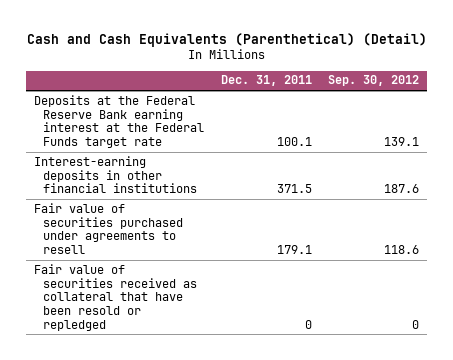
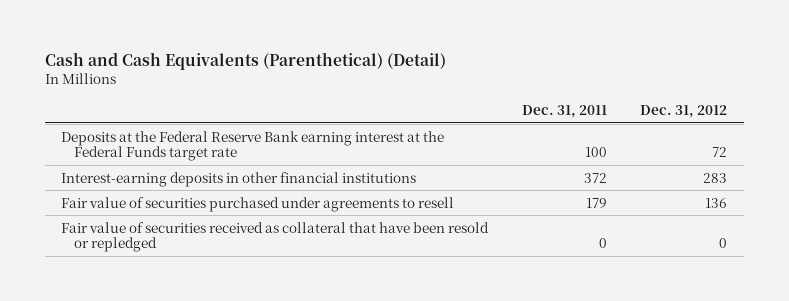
[327,75,419,87] Sep. 30, 2012 -> none
none -> [640,104,728,118] Dec. 31, 2012
[276,136,312,146] 100.1 -> [584,147,607,158] 100
[276,184,312,194] 371.5 -> [583,172,607,183] 372
[276,244,312,254] 179.1 -> [585,197,607,208] 179

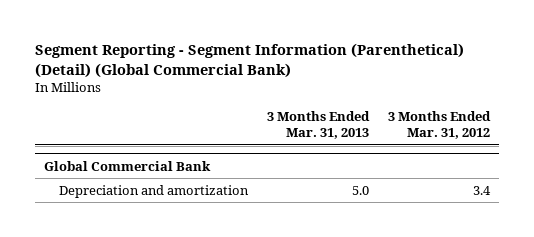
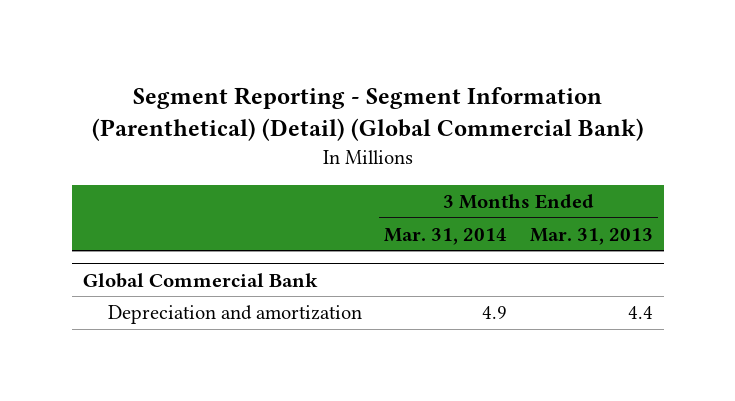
[387,111,491,140] 3 Months Ended Mar. 31, 2012 -> none
none -> [384,227,508,245] Mar. 31, 2014
[351,185,369,195] 5.0 -> [627,306,653,320] 4.4

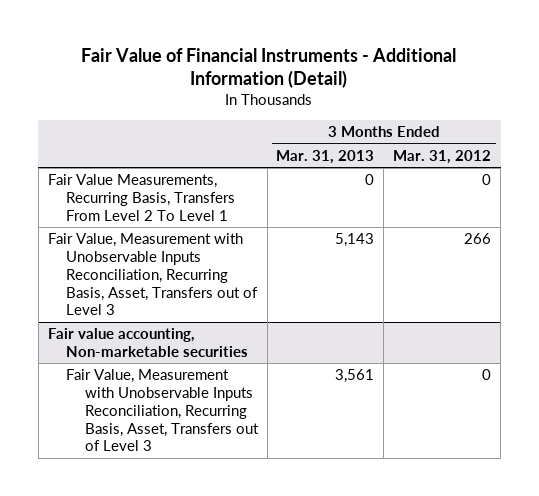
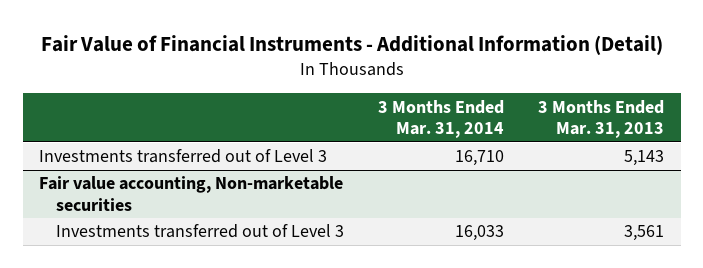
[393,149,492,164] Mar. 31, 2012 -> none
none -> [378,99,505,139] 3 Months Ended Mar. 31, 2014
[47,174,236,221] Fair Value Measurements, Recurring Basis, Transfers From Level 2 To Level 1 -> none
[47,233,259,316] Fair Value, Measurement with Unobservable Inputs Reconciliation, Recurring Basis, Asset, Transfers out of Level 3 -> [39,149,328,164] Investments transferred out of Level 3
[66,369,259,452] Fair Value, Measurement with Unobservable Inputs Reconciliation, Recurring Basis, Asset, Transfers out of Level 3 -> [56,224,345,239] Investments transferred out of Level 3

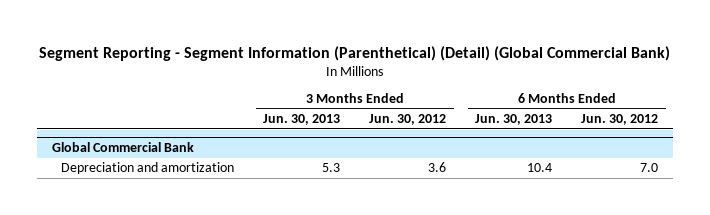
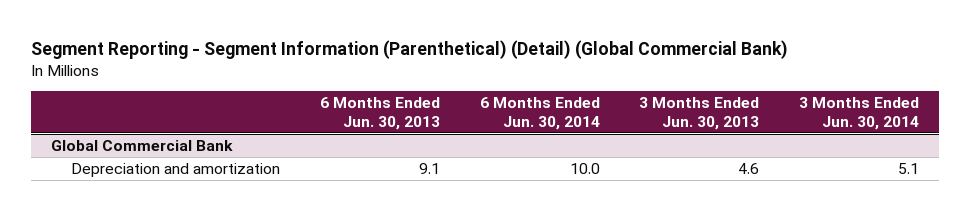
[369,114,447,126] Jun. 30, 2012 -> none
[581,114,659,126] Jun. 30, 2012 -> none
none -> [479,97,600,131] 6 Months Ended Jun. 30, 2014
none -> [799,97,920,131] 3 Months Ended Jun. 30, 2014
[322,163,341,173] 5.3 -> [738,162,760,174] 4.6
[527,163,553,173] 10.4 -> [418,162,440,174] 9.1

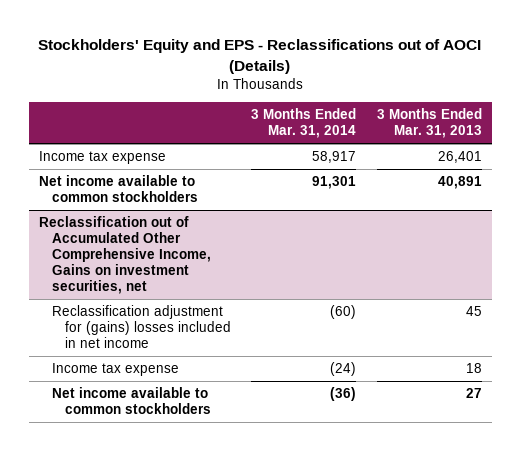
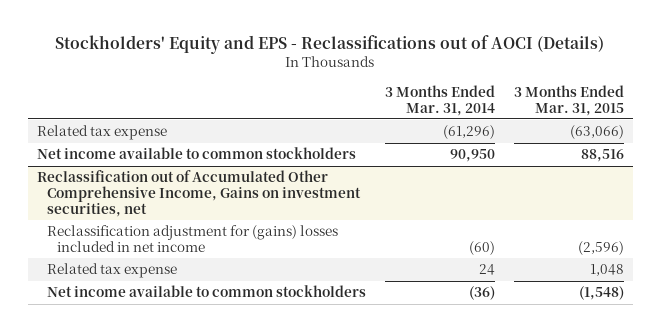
[376,108,482,139] 3 Months Ended Mar. 31, 2013 -> none
none -> [513,84,624,116] 3 Months Ended Mar. 31, 2015
[39,151,167,165] Income tax expense -> [37,125,168,141] Related tax expense
[312,151,357,164] 58,917 -> [442,125,495,140] (61,296)
[312,176,357,190] 91,301 -> [449,149,495,163] 90,950
[52,363,180,377] Income tax expense -> [46,263,177,279] Related tax expense
[330,362,357,377] (24) -> [478,264,495,276] 24

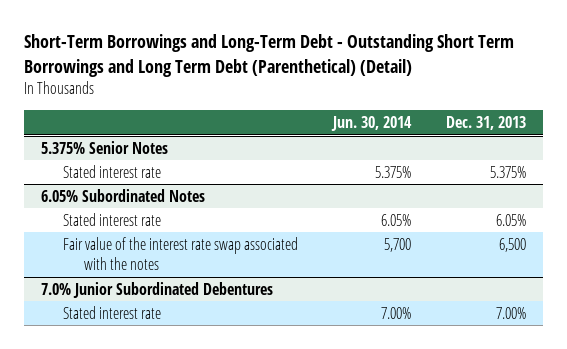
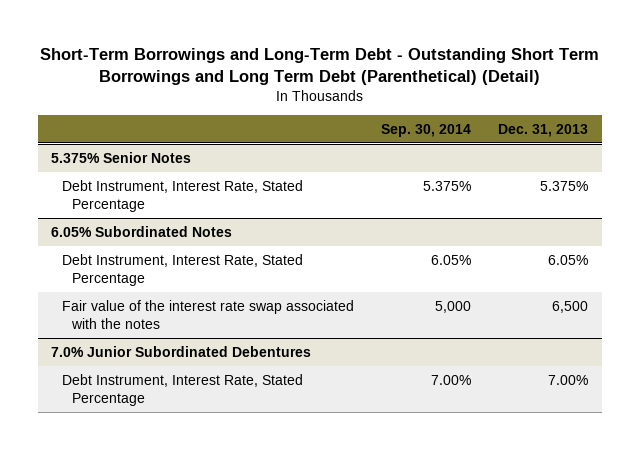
[330,115,412,131] Jun. 30, 2014 -> none
none -> [381,123,472,137] Sep. 30, 2014
[62,164,161,178] Stated interest rate -> [61,179,303,212] Debt Instrument, Interest Rate, Stated Percentage
[62,212,161,226] Stated interest rate -> [61,253,303,286] Debt Instrument, Interest Rate, Stated Percentage
[62,305,161,319] Stated interest rate -> [61,373,303,406] Debt Instrument, Interest Rate, Stated Percentage

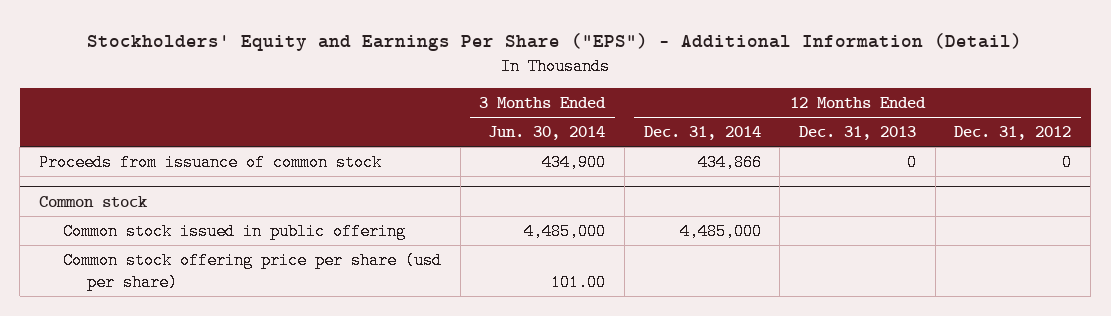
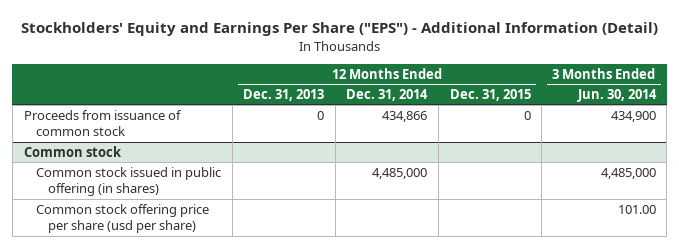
[954,126,1072,141] Dec. 31, 2012 -> none
none -> [449,88,531,101] Dec. 31, 2015
[62,222,406,240] Common stock issued in public offering -> [36,166,222,197] Common stock issued in public offering (in shares)

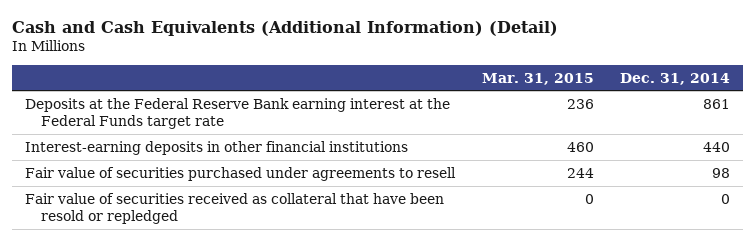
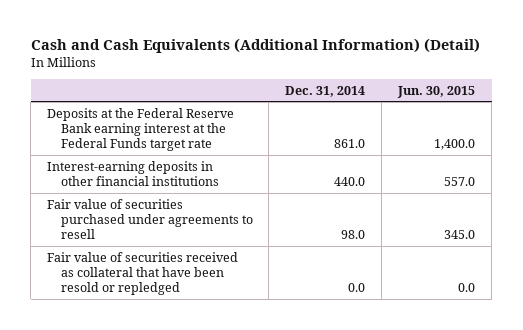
[481,72,594,85] Mar. 31, 2015 -> none
none -> [397,85,476,98] Jun. 30, 2015
[702,98,730,109] 861 -> [334,139,366,149] 861.0
[702,141,730,152] 440 -> [334,176,366,186] 440.0
[711,167,730,178] 98 -> [341,230,366,240] 98.0
[720,193,730,204] 0 -> [348,283,366,293] 0.0

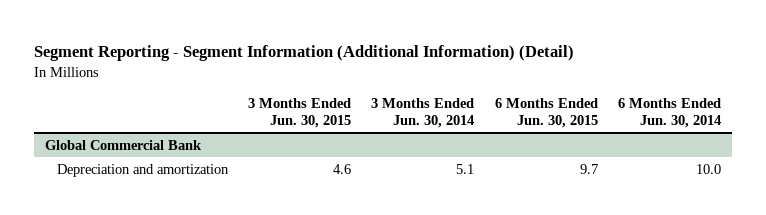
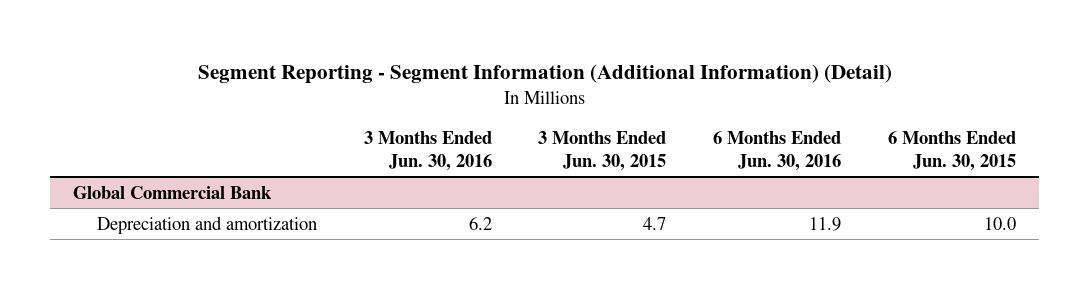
[371,97,475,128] 3 Months Ended Jun. 30, 2014 -> none
[618,97,722,128] 6 Months Ended Jun. 30, 2014 -> none
none -> [363,130,492,171] 3 Months Ended Jun. 30, 2016
none -> [713,130,842,171] 6 Months Ended Jun. 30, 2016
[333,163,352,174] 4.6 -> [643,216,667,230] 4.7
[579,163,598,174] 9.7 -> [984,216,1017,230] 10.0

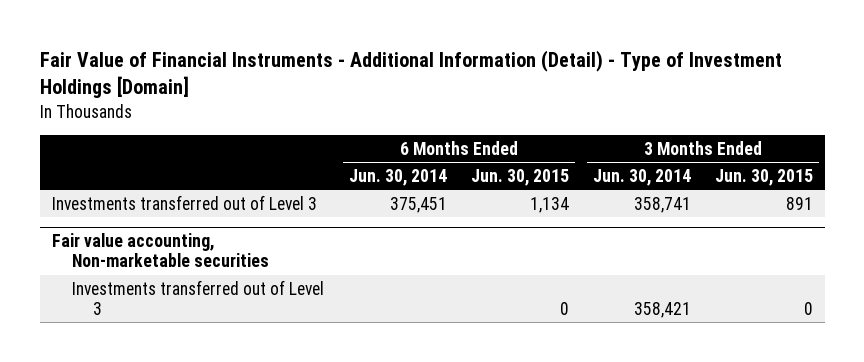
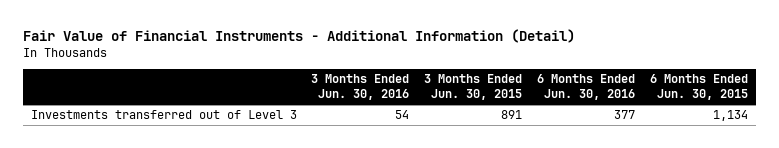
[39,49,782,99] Fair Value of Financial Instruments - Additional Information (Detail) - Type of Investment Holdings [Domain] -> [23,29,576,44] Fair Value of Financial Instruments - Additional Information (Detail)
[348,169,447,187] Jun. 30, 2014 -> none
[592,169,691,187] Jun. 30, 2014 -> none
none -> [311,74,410,101] 3 Months Ended Jun. 30, 2016
none -> [537,74,636,101] 6 Months Ended Jun. 30, 2016
[51,232,270,268] Fair value accounting, Non-marketable securities -> none
[72,279,325,316] Investments transferred out of Level 3 -> none

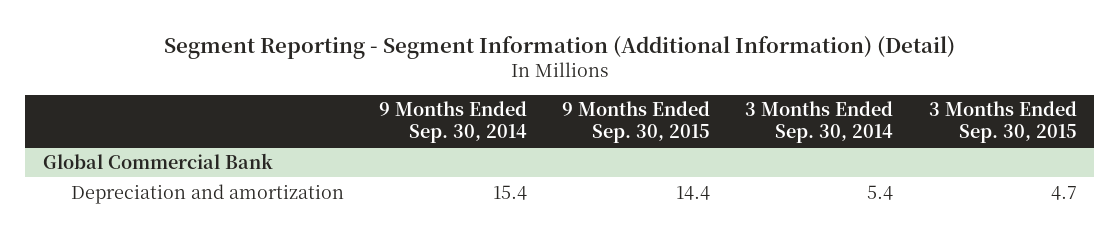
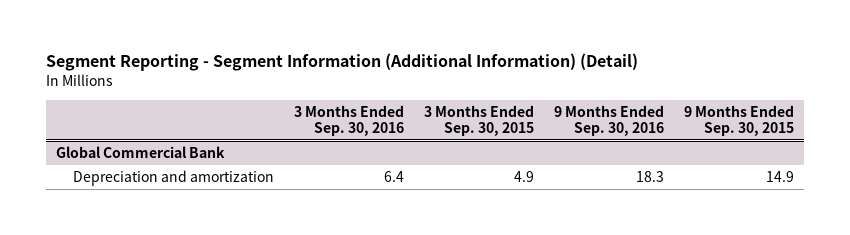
[378,101,527,143] 9 Months Ended Sep. 30, 2014 -> none
[745,101,894,143] 3 Months Ended Sep. 30, 2014 -> none
none -> [294,104,405,137] 3 Months Ended Sep. 30, 2016
none -> [554,104,665,137] 9 Months Ended Sep. 30, 2016
[676,185,711,200] 14.4 -> [766,170,795,182] 14.9
[1050,185,1077,200] 4.7 -> [514,170,535,182] 4.9

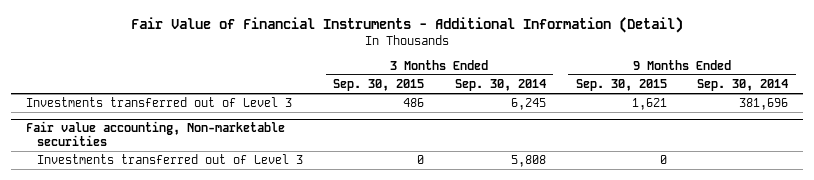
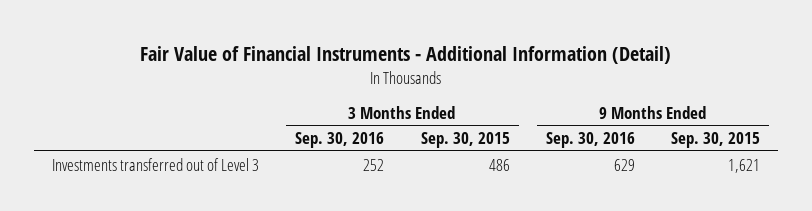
[454,79,546,92] Sep. 30, 2014 -> none
[697,79,789,92] Sep. 30, 2014 -> none
none -> [295,132,385,149] Sep. 30, 2016
none -> [545,132,635,149] Sep. 30, 2016
[26,121,286,147] Fair value accounting, Non-marketable securities -> none
[37,154,304,165] Investments transferred out of Level 3 -> none

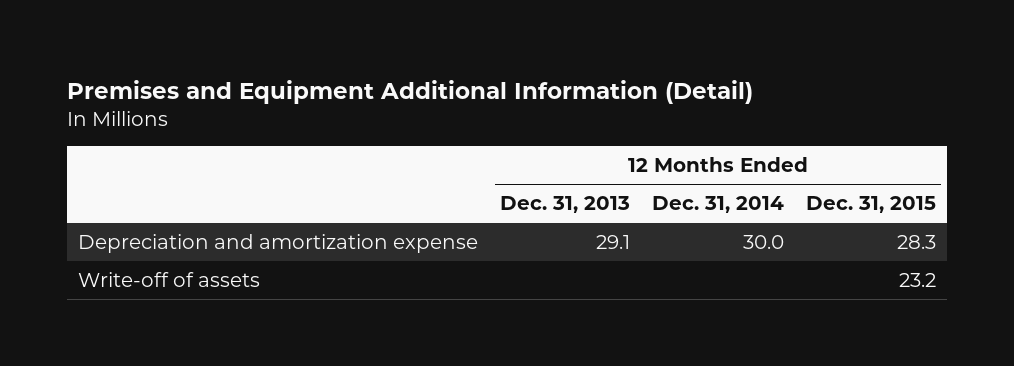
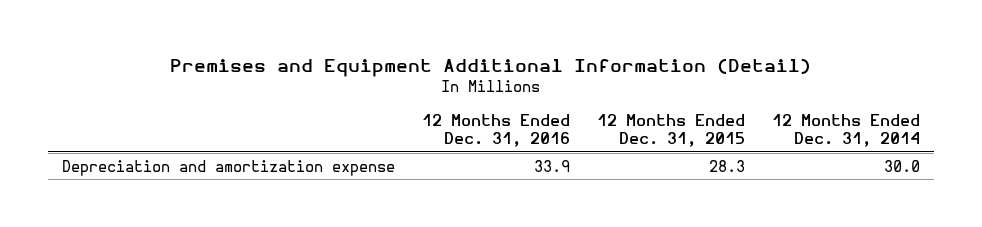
[500,196,631,214] Dec. 31, 2013 -> none
none -> [421,114,570,148] 12 Months Ended Dec. 31, 2016
[78,272,261,288] Write-off of assets -> none

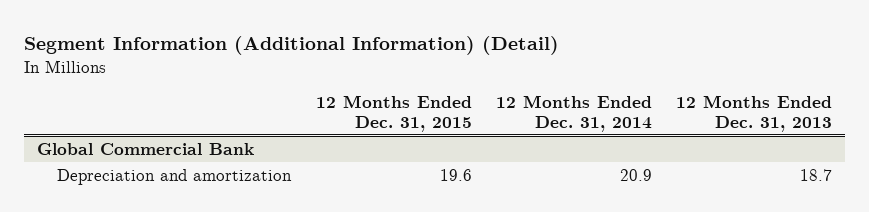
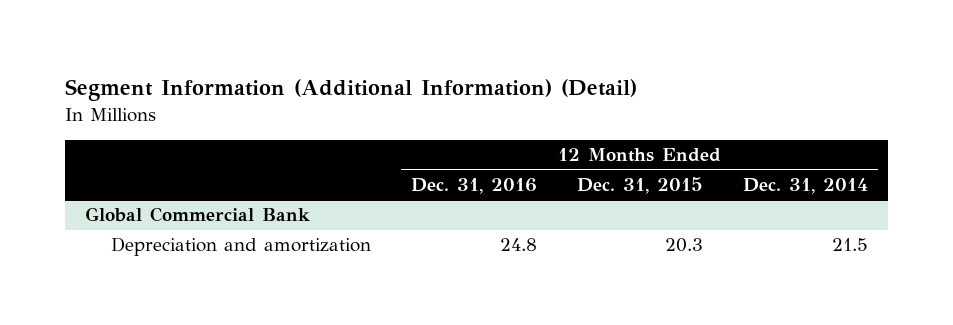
[676,95,833,132] 12 Months Ended Dec. 31, 2013 -> none
none -> [411,177,538,194] Dec. 31, 2016
[439,168,472,181] 19.6 -> [665,238,704,253] 20.3
[620,168,653,181] 20.9 -> [831,238,868,252] 21.5

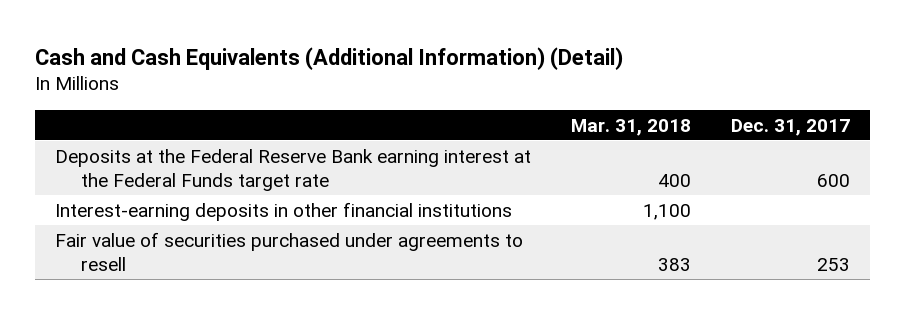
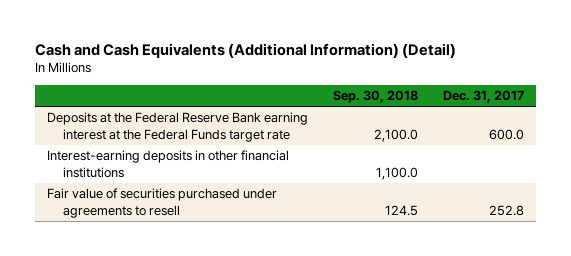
[570,118,691,136] Mar. 31, 2018 -> none
none -> [332,89,418,103] Sep. 30, 2018
[817,173,851,187] 600 -> [488,128,524,140] 600.0
[817,257,851,271] 253 -> [488,204,524,216] 252.8

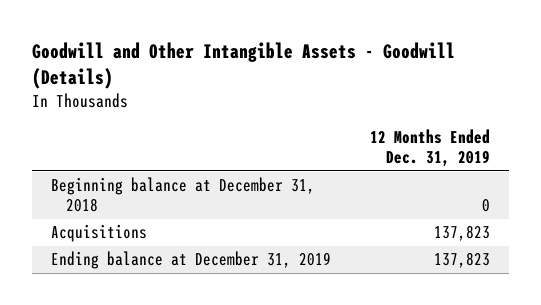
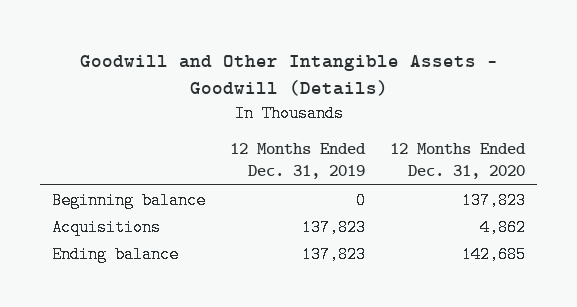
none -> [389,143,526,180] 12 Months Ended Dec. 31, 2020
[51,177,316,213] Beginning balance at December 31, 2018 -> [52,192,207,210] Beginning balance
[51,251,332,270] Ending balance at December 31, 2019 -> [52,246,180,264] Ending balance

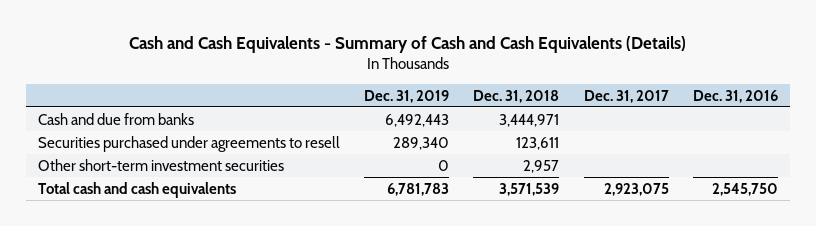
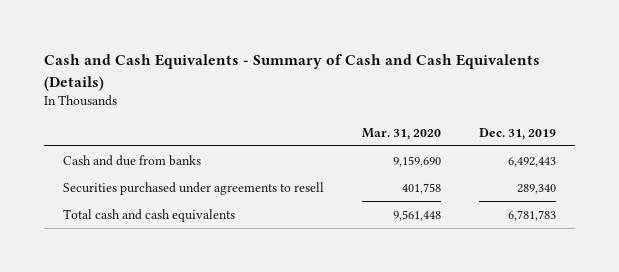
[473,89,560,103] Dec. 31, 2018 -> none
[583,89,669,103] Dec. 31, 2017 -> none
[692,89,778,103] Dec. 31, 2016 -> none
none -> [362,127,442,140] Mar. 31, 2020
[37,158,284,171] Other short-term investment securities -> none

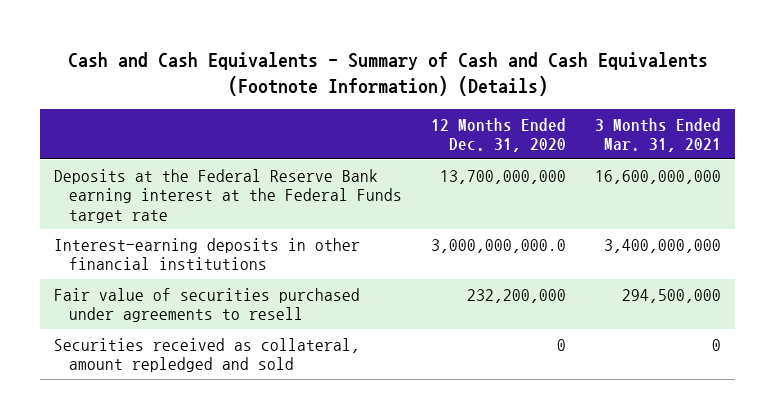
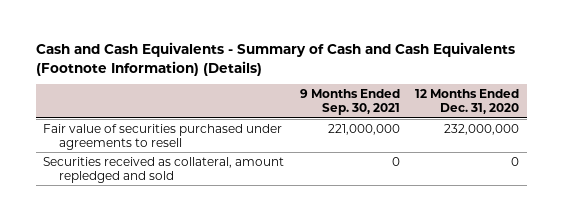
[594,117,721,153] 3 Months Ended Mar. 31, 2021 -> none
none -> [299,89,400,116] 9 Months Ended Sep. 30, 2021
[54,168,403,223] Deposits at the Federal Reserve Bank earning interest at the Federal Funds target rate -> none
[54,237,361,271] Interest-earning deposits in other financial institutions -> none
[466,288,566,303] 232,200,000 -> [443,123,519,135] 232,000,000

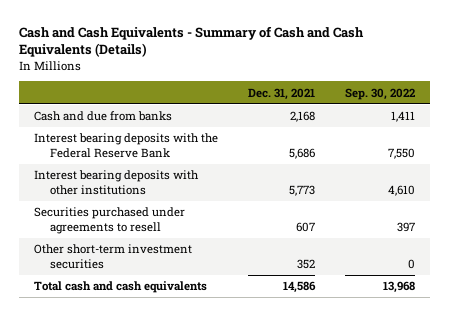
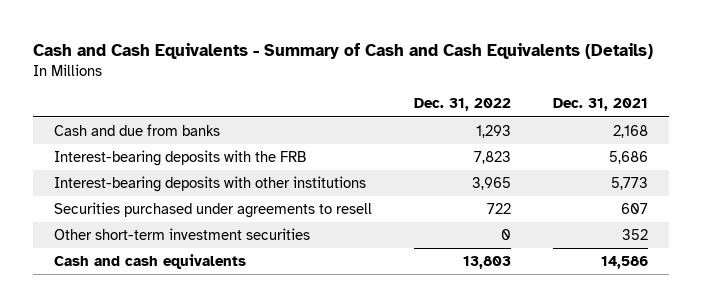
[344,87,415,100] Sep. 30, 2022 -> none
none -> [413,98,511,112] Dec. 31, 2022
[34,133,219,159] Interest bearing deposits with the Federal Reserve Bank -> [54,150,307,167] Interest-bearing deposits with the FRB
[34,170,200,196] Interest bearing deposits with other institutions -> [54,176,367,193] Interest-bearing deposits with other institutions
[34,281,208,294] Total cash and cash equivalents -> [54,254,247,270] Cash and cash equivalents

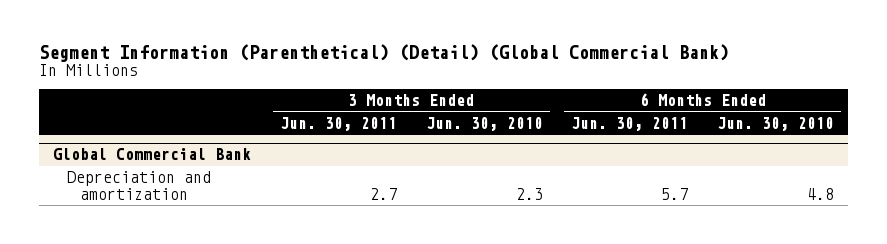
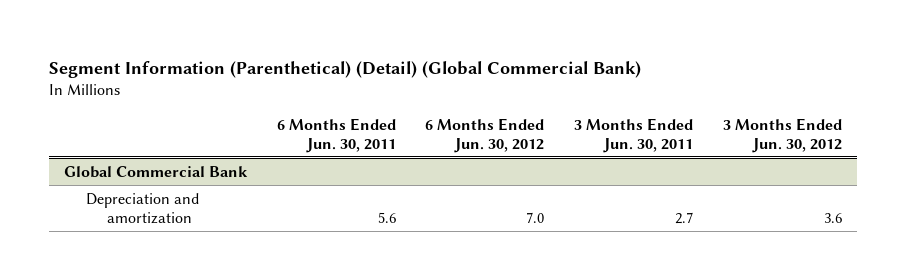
[425,116,543,131] Jun. 30, 2010 -> none
[717,116,835,131] Jun. 30, 2010 -> none
none -> [425,117,545,153] 6 Months Ended Jun. 30, 2012
none -> [722,117,842,153] 3 Months Ended Jun. 30, 2012
[661,187,689,200] 5.7 -> [377,211,396,223] 5.6

